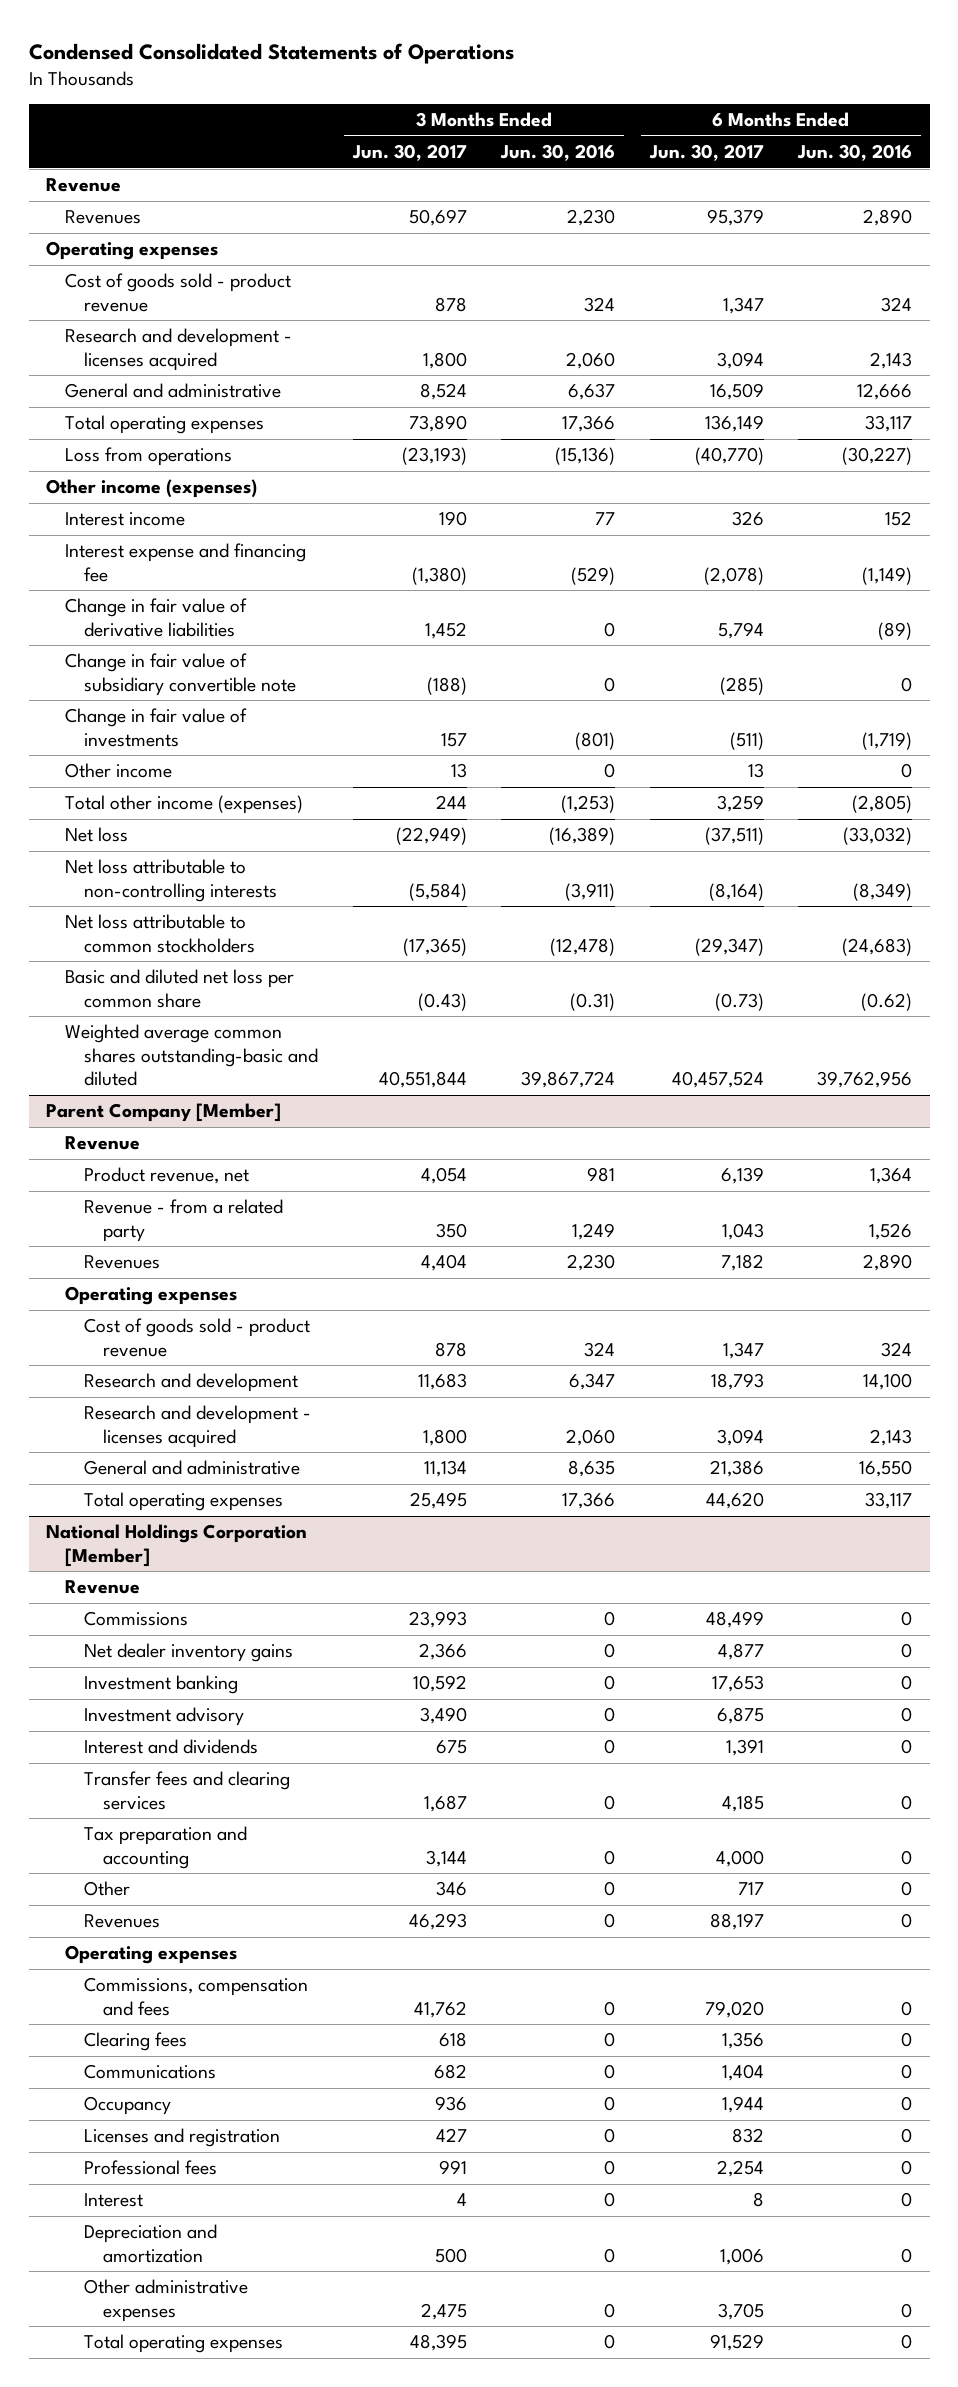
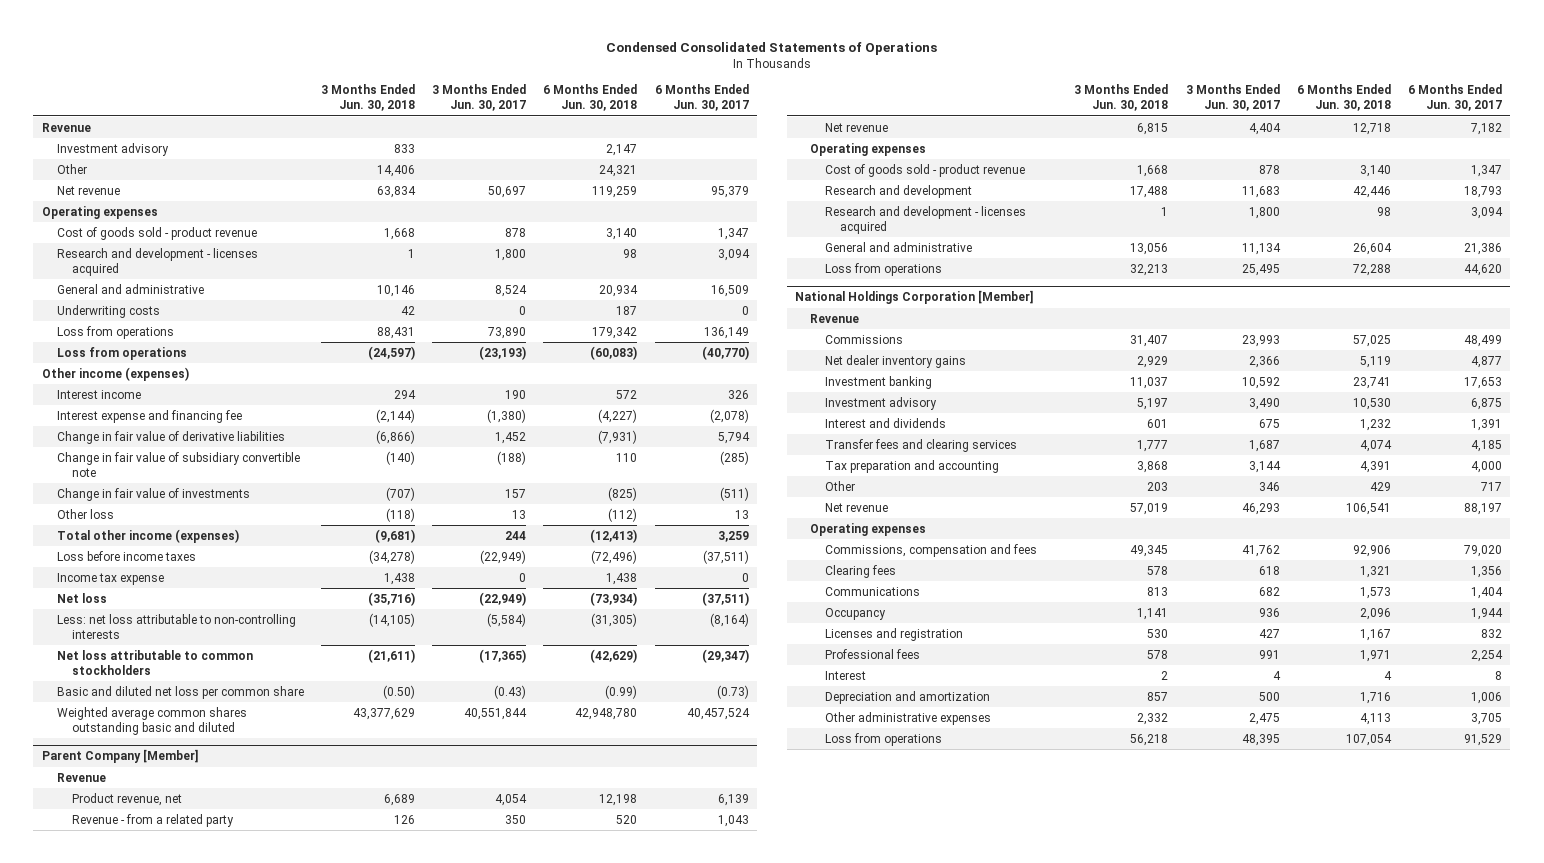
[500,144,616,162] Jun. 30, 2016 -> none
[797,144,913,162] Jun. 30, 2016 -> none
none -> [321,84,416,112] 3 Months Ended Jun. 30, 2018
none -> [543,84,638,112] 6 Months Ended Jun. 30, 2018
none -> [57,142,170,156] Investment advisory
none -> [57,163,88,174] Other
[65,210,142,225] Revenues -> [57,185,121,195] Net revenue
none -> [57,304,161,318] Underwriting costs
[65,415,265,435] Total operating expenses -> [57,325,175,339] Loss from operations
[65,763,173,779] Other income -> [57,508,115,519] Other loss
none -> [57,550,197,561] Loss before income taxes
none -> [57,572,165,585] Income tax expense
[65,859,278,902] Net loss attributable to non-controlling interests -> [57,613,297,639] Less: net loss attributable to non-controlling interests
[65,1024,319,1087] Weighted average common shares outstanding-basic and diluted -> [57,706,248,735] Weighted average common shares outstanding basic and diluted
[84,1255,161,1270] Revenues -> [825,122,889,132] Net revenue
[84,1492,284,1512] Total operating expenses -> [825,262,943,276] Loss from operations
[84,1914,161,1929] Revenues -> [825,502,889,512] Net revenue
[84,2334,284,2354] Total operating expenses -> [825,732,943,746] Loss from operations

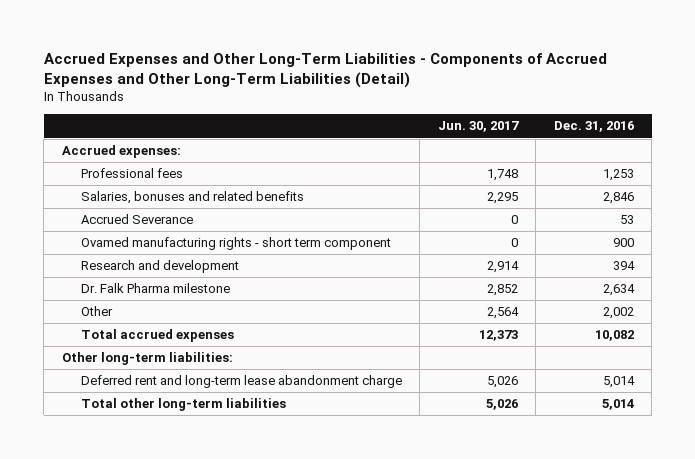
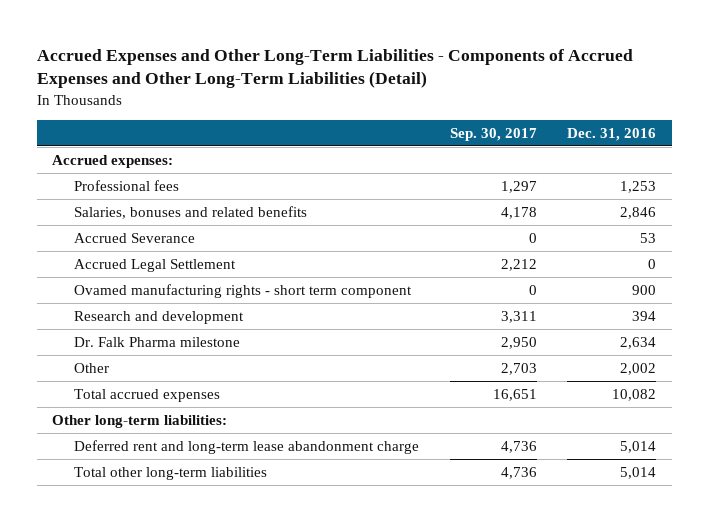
[437,121,519,133] Jun. 30, 2017 -> none
none -> [449,127,537,141] Sep. 30, 2017
none -> [73,258,236,272] Accrued Legal Settlement

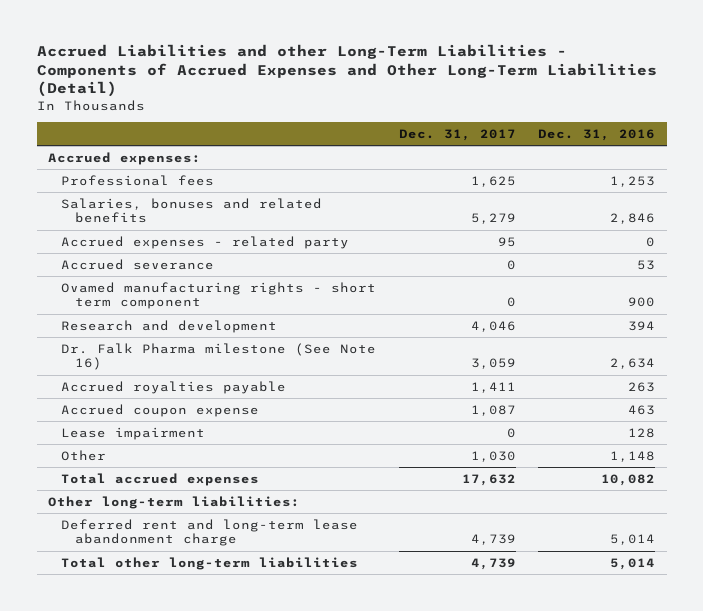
[37,48,634,89] Accrued Expenses and Other Long-Term Liabilities - Components of Accrued Expenses and Other Long-Term Liabilities (Detail) -> [36,43,657,98] Accrued Liabilities and other Long-Term Liabilities - Components of Accrued Expenses and Other Long-Term Liabilities (Detail)
[449,127,537,141] Sep. 30, 2017 -> none
none -> [398,129,516,142] Dec. 31, 2017
[73,258,236,272] Accrued Legal Settlement -> none
none -> [61,235,350,249] Accrued expenses - related party
[73,232,195,243] Accrued Severance -> [61,258,215,270] Accrued severance
[73,336,240,347] Dr. Falk Pharma milestone -> [61,342,377,371] Dr. Falk Pharma milestone (See Note 16)
none -> [61,380,287,394] Accrued royalties payable
none -> [61,403,260,417] Accrued coupon expense
none -> [61,426,206,440] Lease impairment
[620,362,657,375] 2,002 -> [610,450,656,462] 1,148

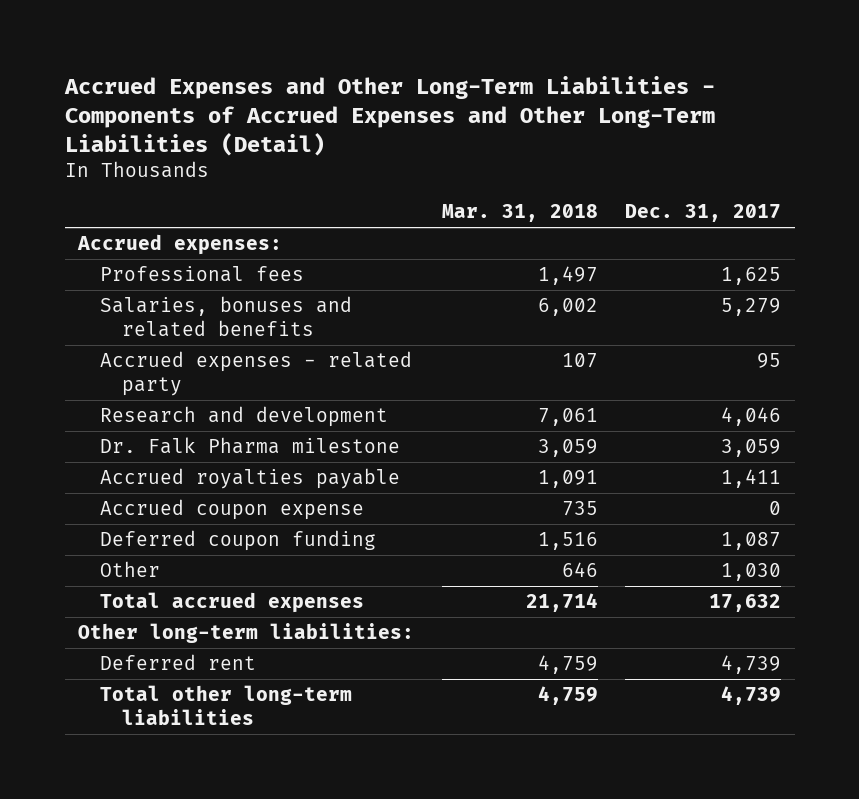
[36,43,657,98] Accrued Liabilities and other Long-Term Liabilities - Components of Accrued Expenses and Other Long-Term Liabilities (Detail) -> [63,75,715,156] Accrued Expenses and Other Long-Term Liabilities - Components of Accrued Expenses and Other Long-Term Liabilities (Detail)
[538,129,656,142] Dec. 31, 2016 -> none
none -> [441,204,598,223] Mar. 31, 2018
[61,258,215,270] Accrued severance -> none
[61,281,377,310] Ovamed manufacturing rights - short term component -> none
[61,342,377,371] Dr. Falk Pharma milestone (See Note 16) -> [100,437,401,455] Dr. Falk Pharma milestone
[61,426,206,440] Lease impairment -> none
[470,404,516,416] 1,087 -> [769,501,782,516] 0
none -> [100,530,377,552] Deferred coupon funding
[61,518,359,547] Deferred rent and long-term lease abandonment charge -> [100,654,257,671] Deferred rent

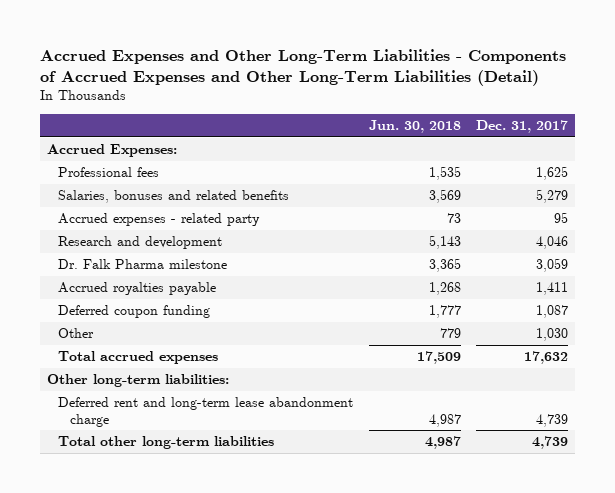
[441,204,598,223] Mar. 31, 2018 -> none
none -> [368,120,461,134] Jun. 30, 2018
[77,234,283,256] Accrued expenses: -> [47,144,178,158] Accrued Expenses:
[100,499,365,521] Accrued coupon expense -> none
[100,654,257,671] Deferred rent -> [58,397,354,427] Deferred rent and long-term lease abandonment charge

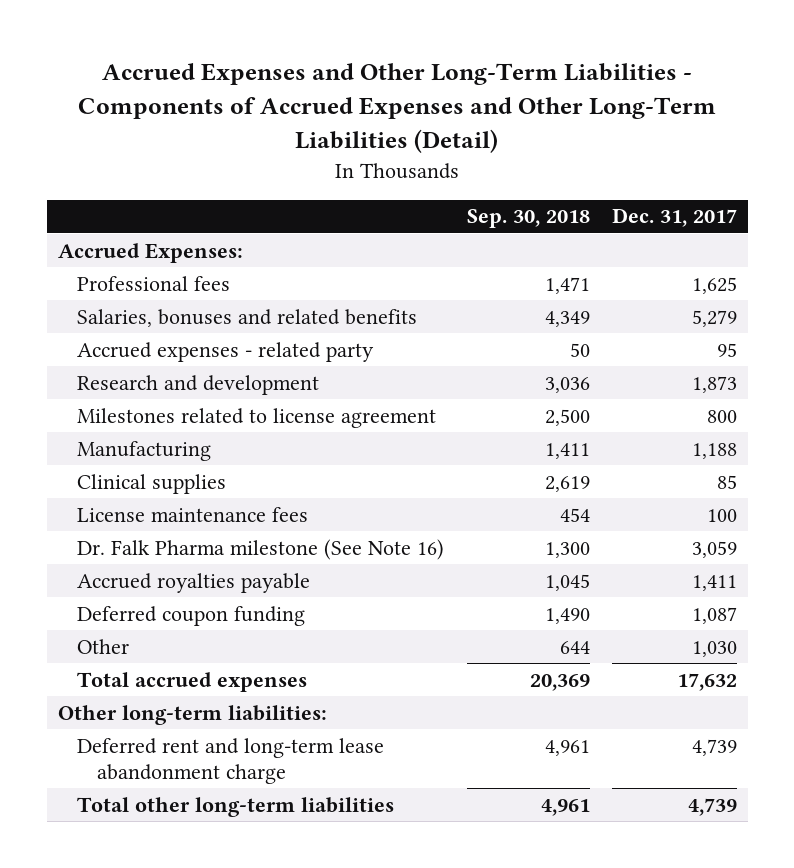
[368,120,461,134] Jun. 30, 2018 -> none
none -> [466,209,590,229] Sep. 30, 2018
[535,236,568,250] 4,046 -> [691,375,737,393] 1,873
none -> [77,407,437,428] Milestones related to license agreement
none -> [77,440,212,461] Manufacturing
none -> [77,473,227,494] Clinical supplies
none -> [77,506,309,522] License maintenance fees
[58,259,228,270] Dr. Falk Pharma milestone -> [77,538,445,560] Dr. Falk Pharma milestone (See Note 16)

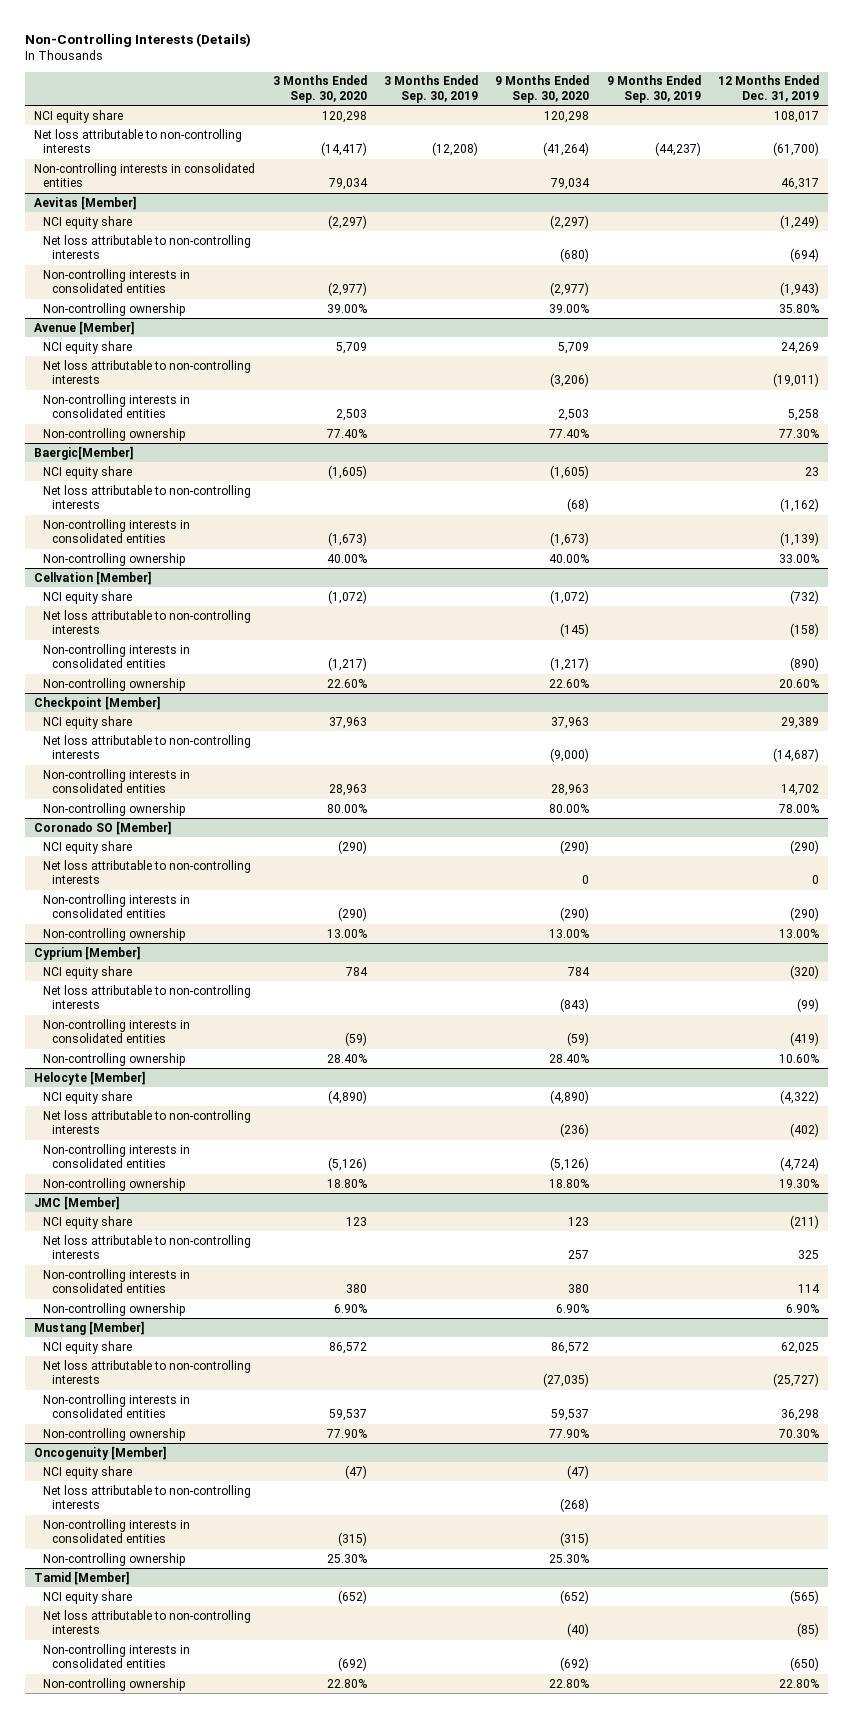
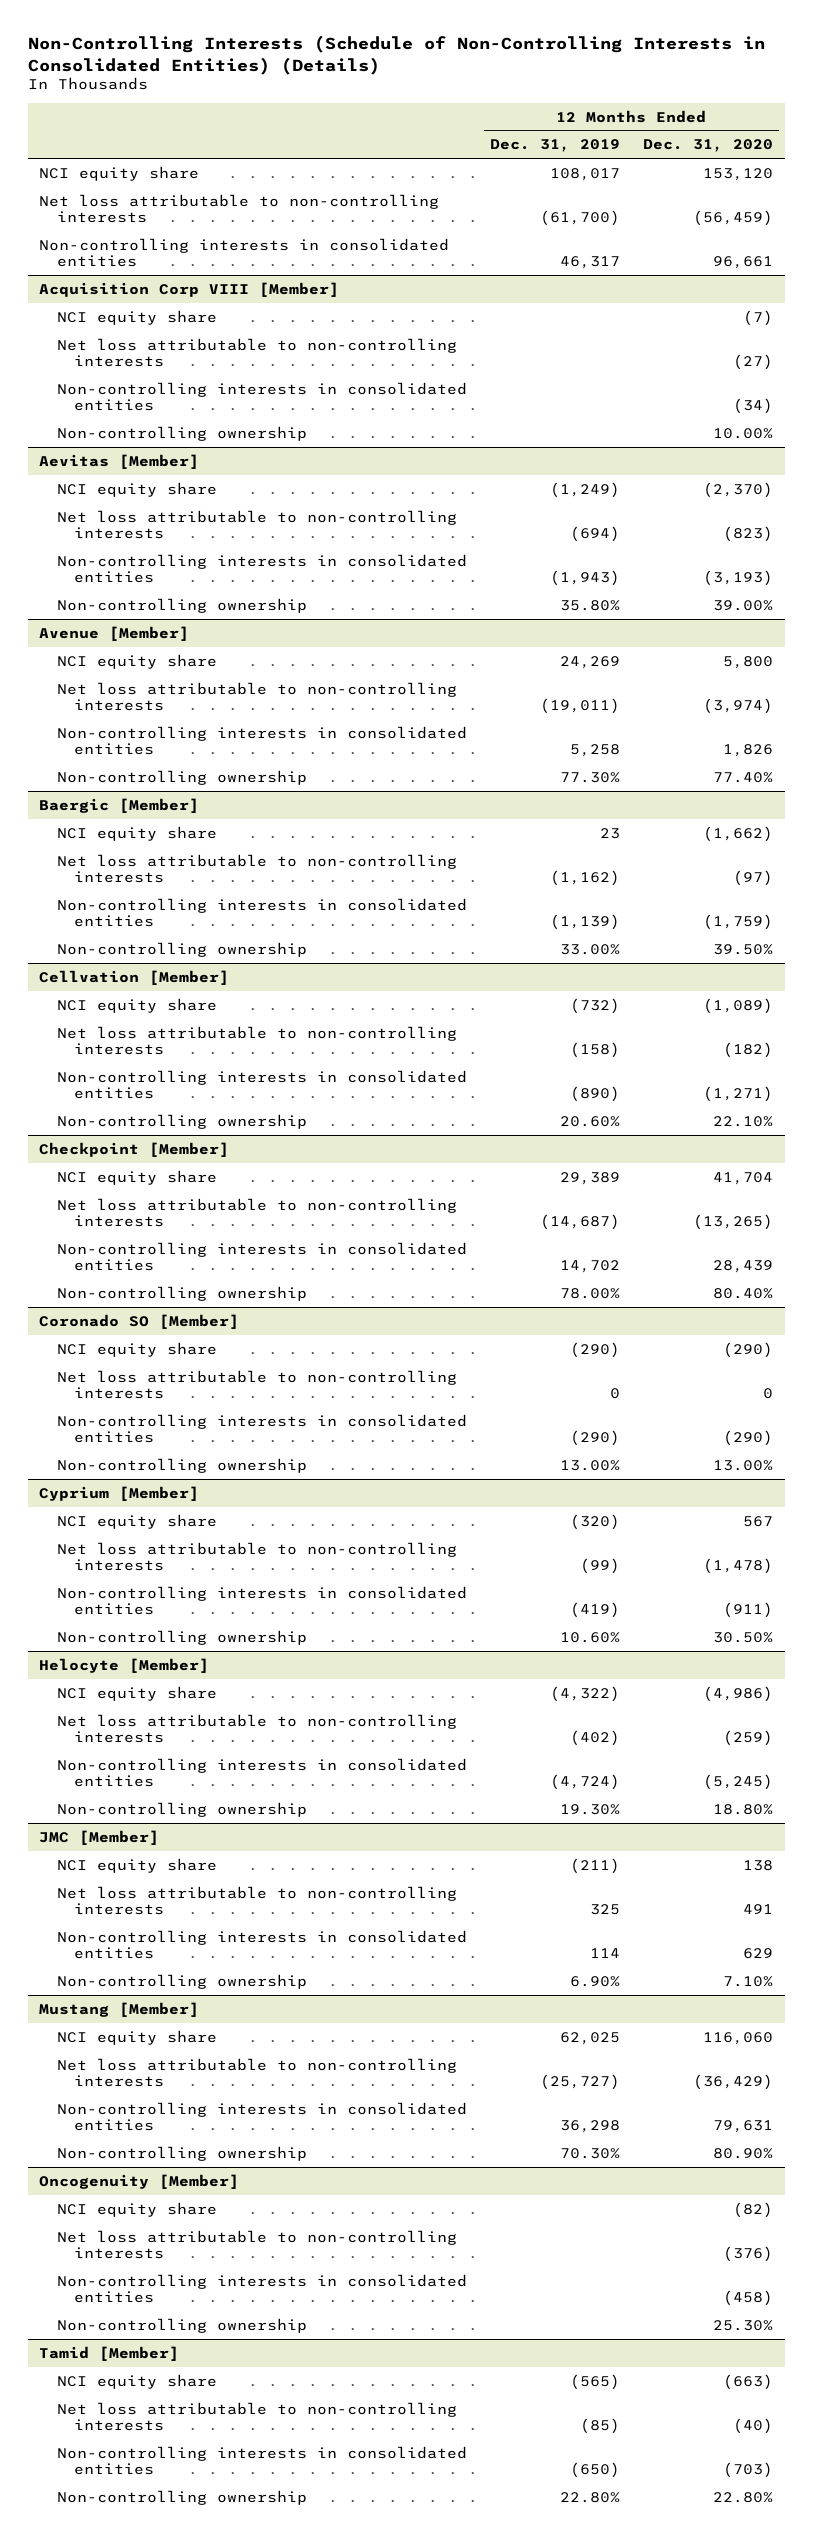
[25,32,252,47] Non-Controlling Interests (Details) -> [27,35,765,75] Non-Controlling Interests (Schedule of Non-Controlling Interests in Consolidated Entities) (Details)
[272,75,367,104] 3 Months Ended Sep. 30, 2020 -> none
[383,75,478,104] 3 Months Ended Sep. 30, 2019 -> none
[495,75,590,104] 9 Months Ended Sep. 30, 2020 -> none
[606,75,701,104] 9 Months Ended Sep. 30, 2019 -> none
none -> [643,139,774,153] Dec. 31, 2020
none -> [39,281,340,297] Acquisition Corp VIII [Member]
none -> [56,309,217,325] NCI equity share
none -> [56,337,457,368] Net loss attributable to non-controlling interests
none -> [56,381,467,412] Non-controlling interests in consolidated entities
none -> [56,425,307,441] Non-controlling ownership
[34,445,134,460] Baergic[Member] -> [39,797,200,813] Baergic [Member]

